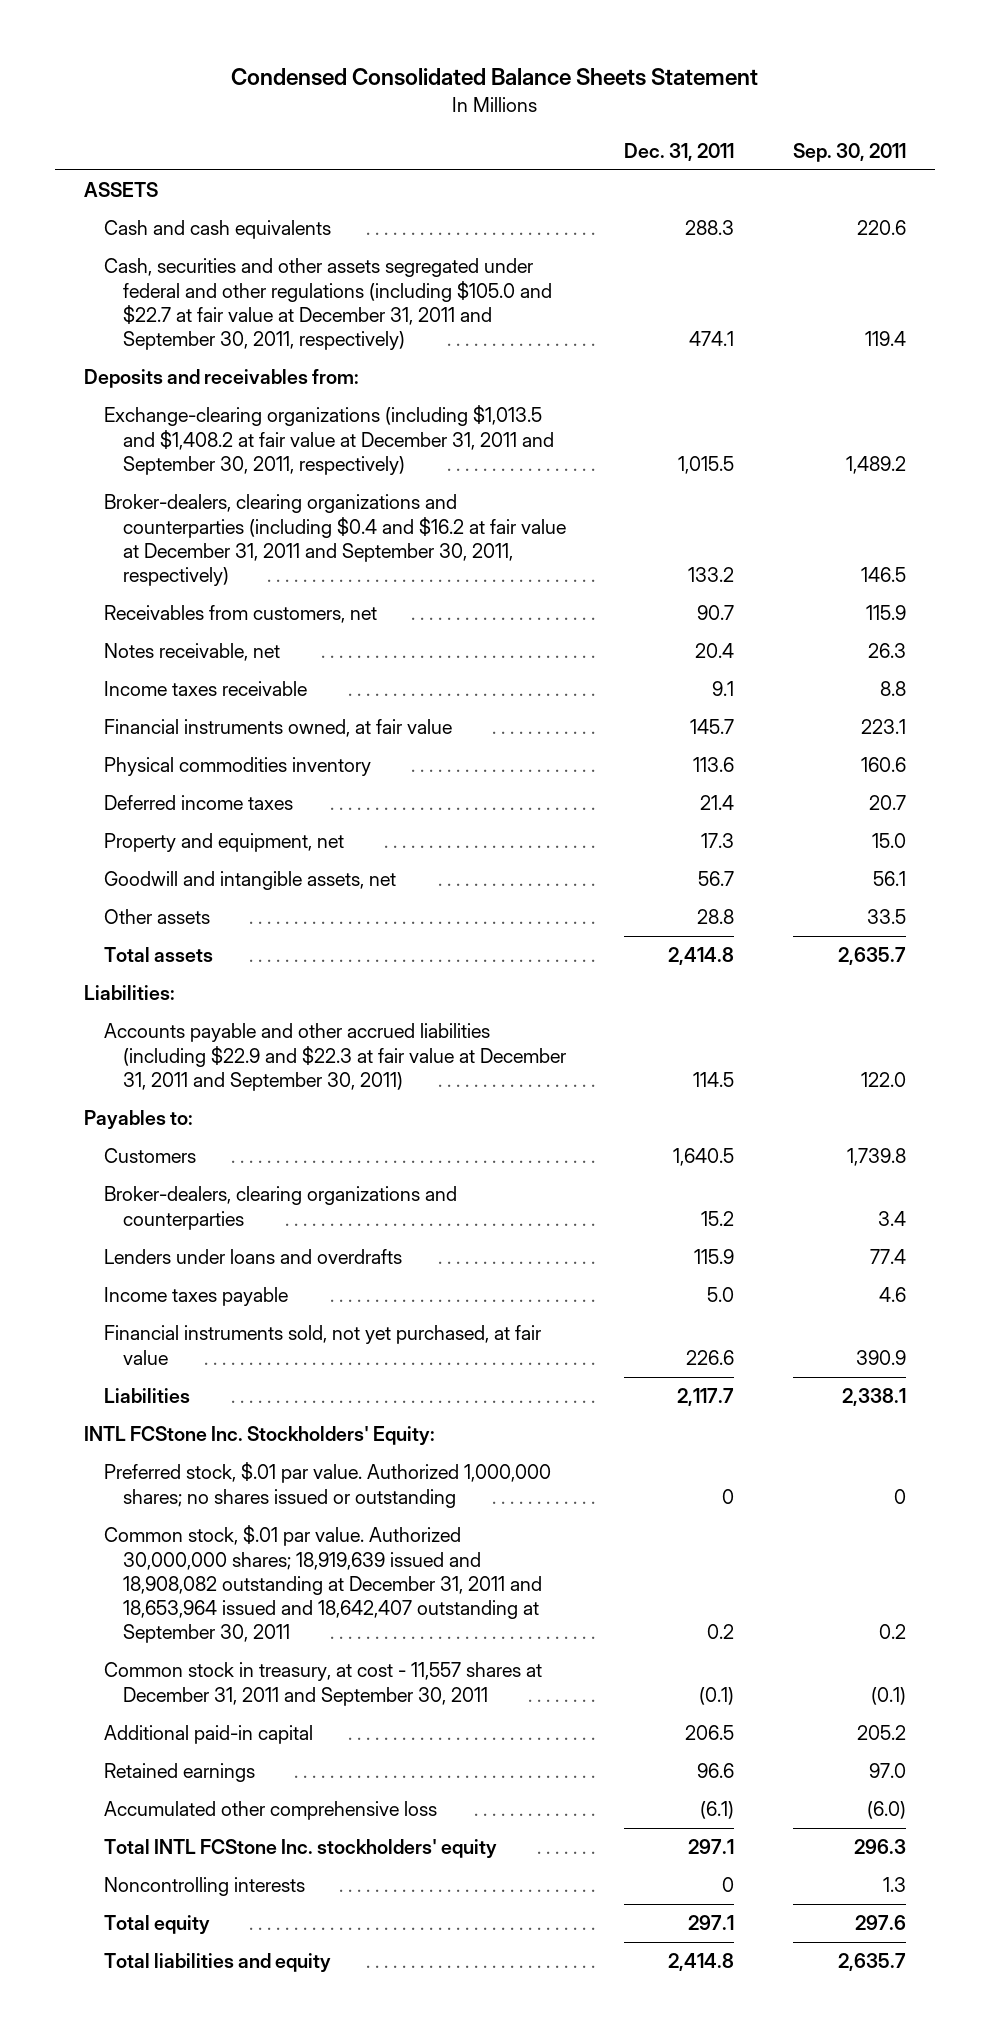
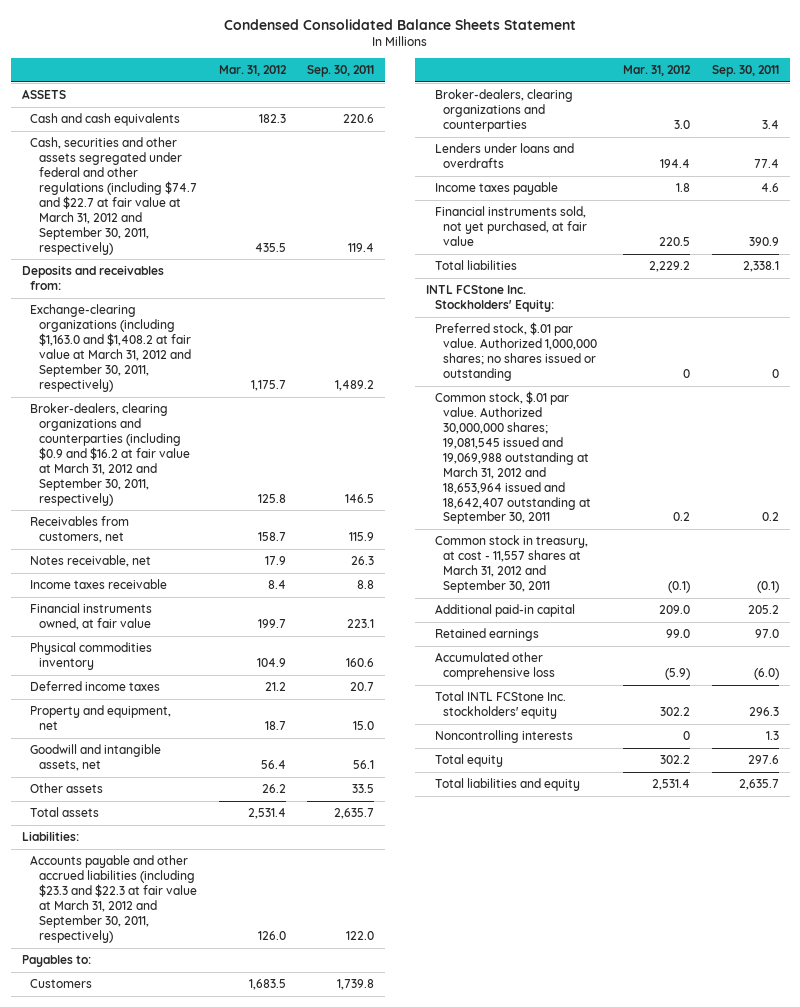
[624,143,735,162] Dec. 31, 2011 -> none
none -> [218,65,287,77] Mar. 31, 2012
[103,258,553,350] Cash, securities and other assets segregated under federal and other regulations (including $105.0 and $22.7 at fair value at December 31, 2011 and September 30, 2011, respectively) -> [30,137,197,255] Cash, securities and other assets segregated under federal and other regulations (including $74.7 and $22.7 at fair value at March 31, 2012 and September 30, 2011, respectively)
[103,405,555,475] Exchange-clearing organizations (including $1,013.5 and $1,408.2 at fair value at December 31, 2011 and September 30, 2011, respectively) -> [30,304,191,392] Exchange-clearing organizations (including $1,163.0 and $1,408.2 at fair value at March 31, 2012 and September 30, 2011, respectively)
[103,494,567,586] Broker-dealers, clearing organizations and counterparties (including $0.4 and $16.2 at fair value at December 31, 2011 and September 30, 2011, respectively) -> [30,403,190,506] Broker-dealers, clearing organizations and counterparties (including $0.9 and $16.2 at fair value at March 31, 2012 and September 30, 2011, respectively)
[103,1023,567,1091] Accounts payable and other accrued liabilities (including $22.9 and $22.3 at fair value at December 31, 2011 and September 30, 2011) -> [30,855,197,943] Accounts payable and other accrued liabilities (including $23.3 and $22.3 at fair value at March 31, 2012 and September 30, 2011, respectively)
[103,1388,190,1404] Liabilities -> [434,260,517,271] Total liabilities
[103,1525,543,1644] Common stock, $.01 par value. Authorized 30,000,000 shares; 18,919,639 issued and 18,908,082 outstanding at December 31, 2011 and 18,653,964 issued and 18,642,407 outstanding at September 30, 2011 -> [434,391,592,525] Common stock, $.01 par value. Authorized 30,000,000 shares; 19,081,545 issued and 19,069,988 outstanding at March 31, 2012 and 18,653,964 issued and 18,642,407 outstanding at September 30, 2011
[103,1662,542,1706] Common stock in treasury, at cost - 11,557 shares at December 31, 2011 and September 30, 2011 -> [434,535,588,593] Common stock in treasury, at cost - 11,557 shares at March 31, 2012 and September 30, 2011

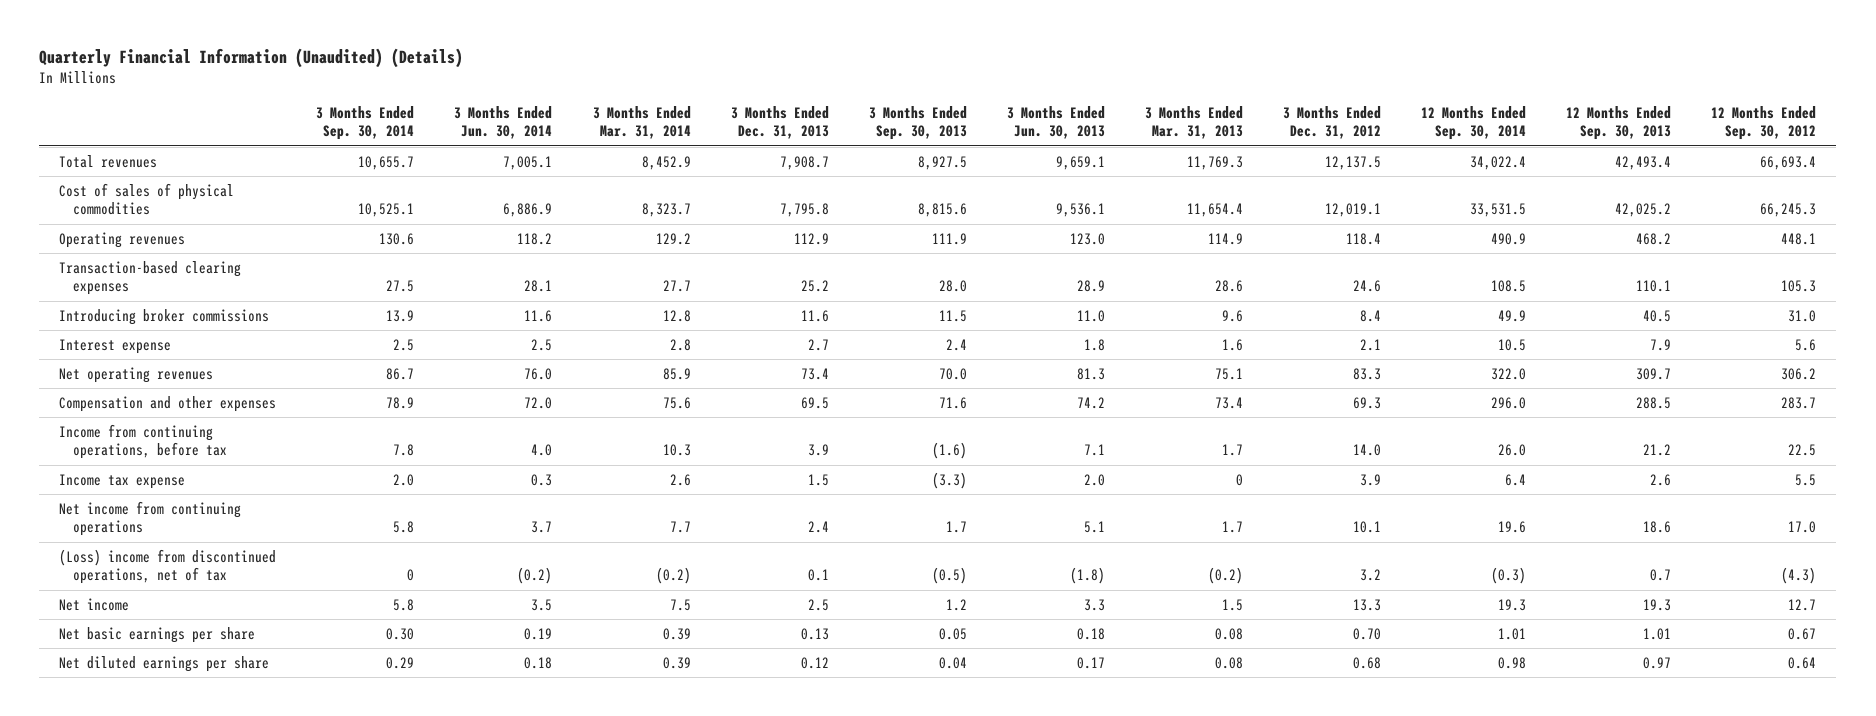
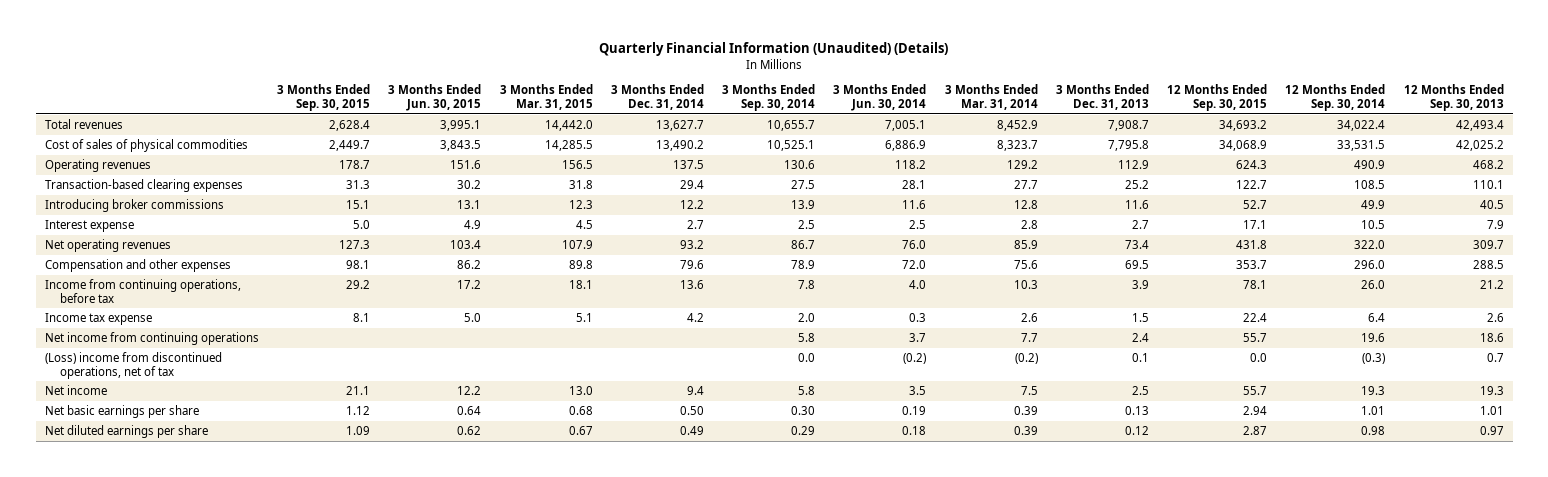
[868,105,967,141] 3 Months Ended Sep. 30, 2013 -> none
[1006,105,1105,140] 3 Months Ended Jun. 30, 2013 -> none
[1144,105,1243,140] 3 Months Ended Mar. 31, 2013 -> none
[1282,105,1381,140] 3 Months Ended Dec. 31, 2012 -> none
[1711,105,1817,141] 12 Months Ended Sep. 30, 2012 -> none
none -> [277,84,371,112] 3 Months Ended Sep. 30, 2015
none -> [388,84,482,112] 3 Months Ended Jun. 30, 2015
none -> [499,84,593,111] 3 Months Ended Mar. 31, 2015
none -> [610,84,704,111] 3 Months Ended Dec. 31, 2014
none -> [1167,84,1268,112] 12 Months Ended Sep. 30, 2015
[407,569,415,582] 0 -> [798,352,816,362] 0.0

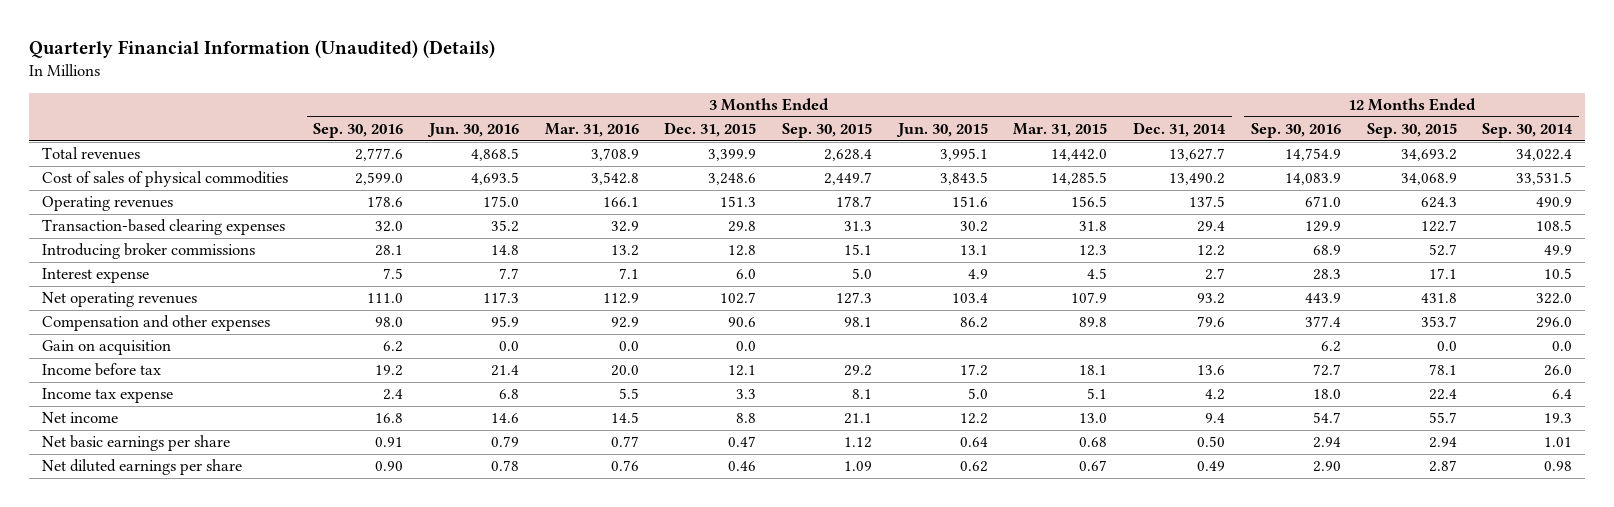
[722,84,816,112] 3 Months Ended Sep. 30, 2014 -> none
[833,84,927,112] 3 Months Ended Jun. 30, 2014 -> none
[944,84,1038,111] 3 Months Ended Mar. 31, 2014 -> none
[1055,84,1149,111] 3 Months Ended Dec. 31, 2013 -> none
[1403,84,1504,112] 12 Months Ended Sep. 30, 2013 -> none
none -> [313,123,404,139] Sep. 30, 2016
none -> [427,123,520,138] Jun. 30, 2016
none -> [544,123,639,138] Mar. 31, 2016
none -> [664,122,757,138] Dec. 31, 2015
none -> [1250,123,1341,139] Sep. 30, 2016
none -> [41,340,171,356] Gain on acquisition
[44,278,241,303] Income from continuing operations, before tax -> [41,363,161,377] Income before tax
[44,331,259,345] Net income from continuing operations -> none
[44,351,222,379] (Loss) income from discontinued operations, net of tax -> none

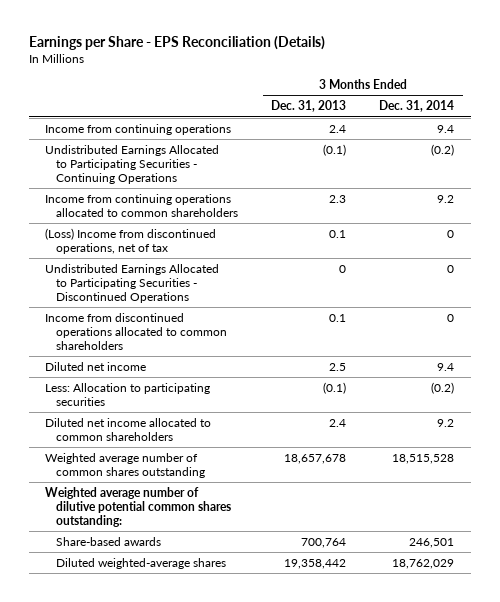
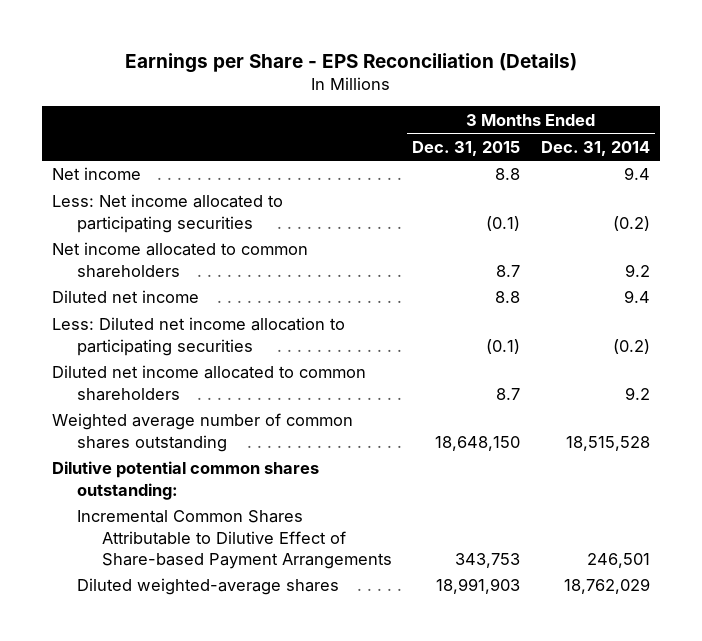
[271,100,347,113] Dec. 31, 2013 -> none
none -> [412,140,521,156] Dec. 31, 2015
[45,227,217,254] (Loss) Income from discontinued operations, net of tax -> none
[45,263,220,303] Undistributed Earnings Allocated to Participating Securities - Discontinued Operations -> none
[45,312,227,350] Income from discontinued operations allocated to common shareholders -> none
[45,123,232,135] Income from continuing operations -> [52,167,142,181] Net income
[45,144,220,184] Undistributed Earnings Allocated to Participating Securities - Continuing Operations -> [52,194,284,233] Less: Net income allocated to participating securities
[45,193,238,217] Income from continuing operations allocated to common shareholders -> [52,242,309,278] Net income allocated to common shareholders
[45,382,211,406] Less: Allocation to participating securities -> [52,317,346,356] Less: Diluted net income allocation to participating securities
[45,486,231,527] Weighted average number of dilutive potential common shares outstanding: -> [52,461,320,500] Dilutive potential common shares outstanding:
[55,536,161,546] Share-based awards -> [77,510,392,569] Incremental Common Shares Attributable to Dilutive Effect of Share-based Payment Arrangements

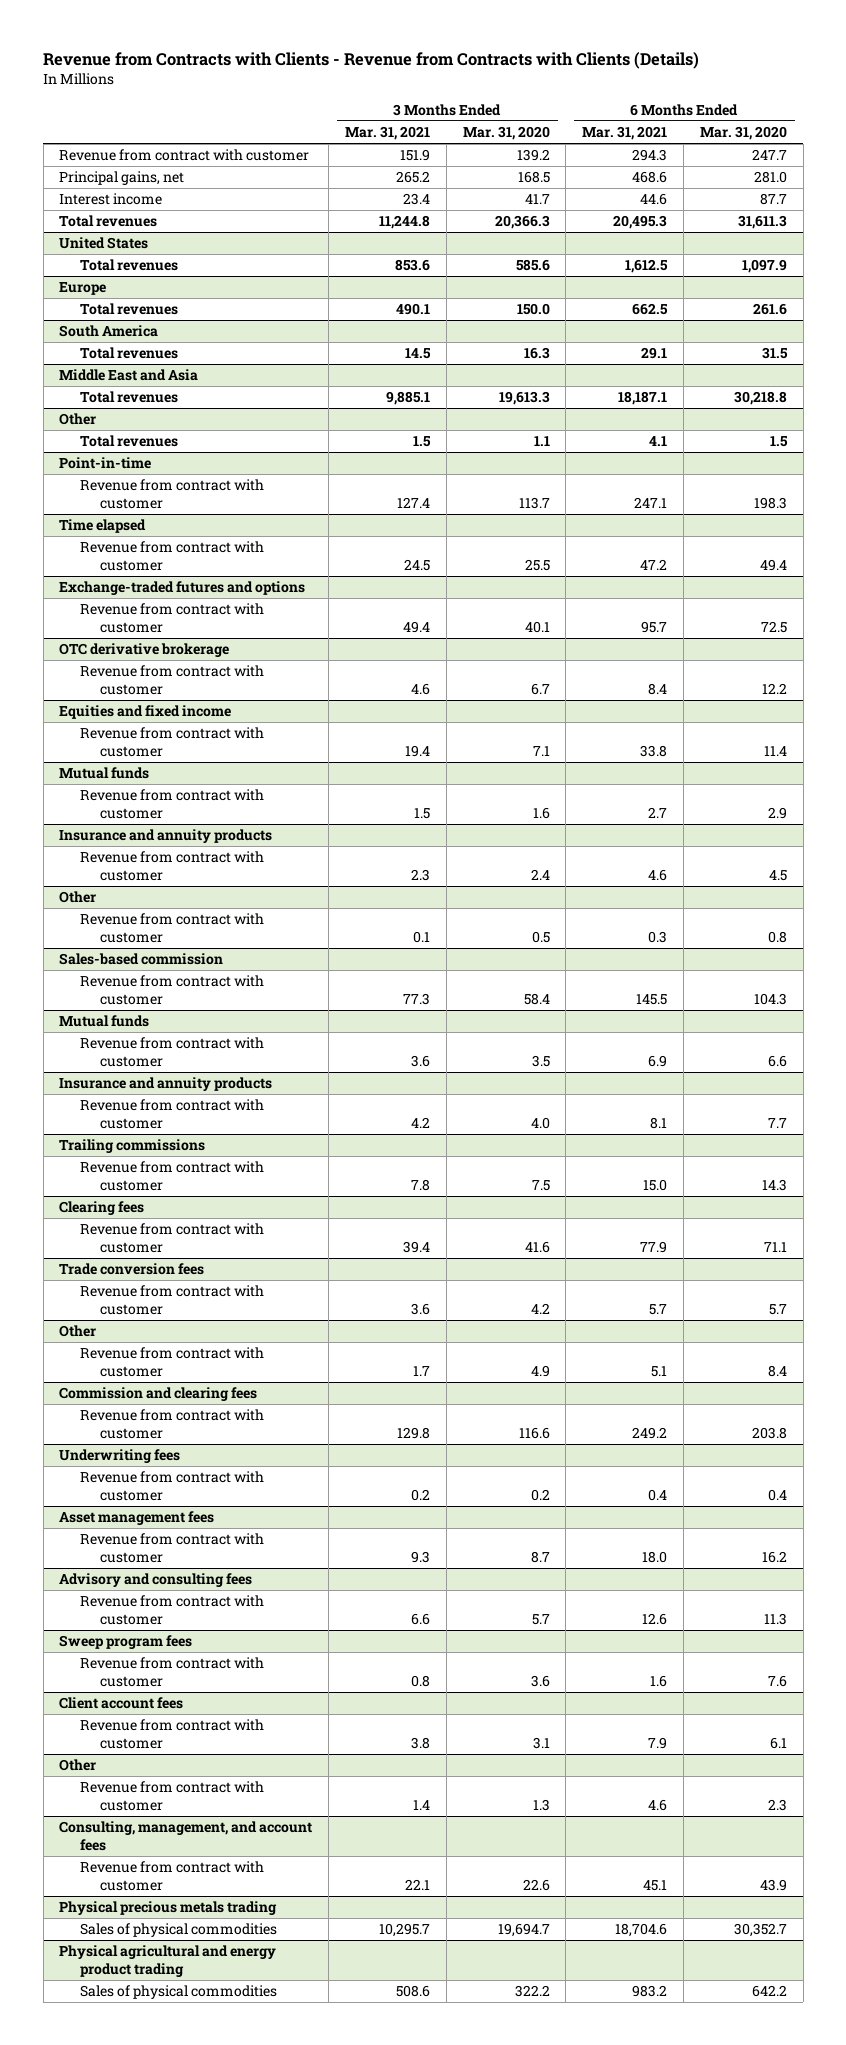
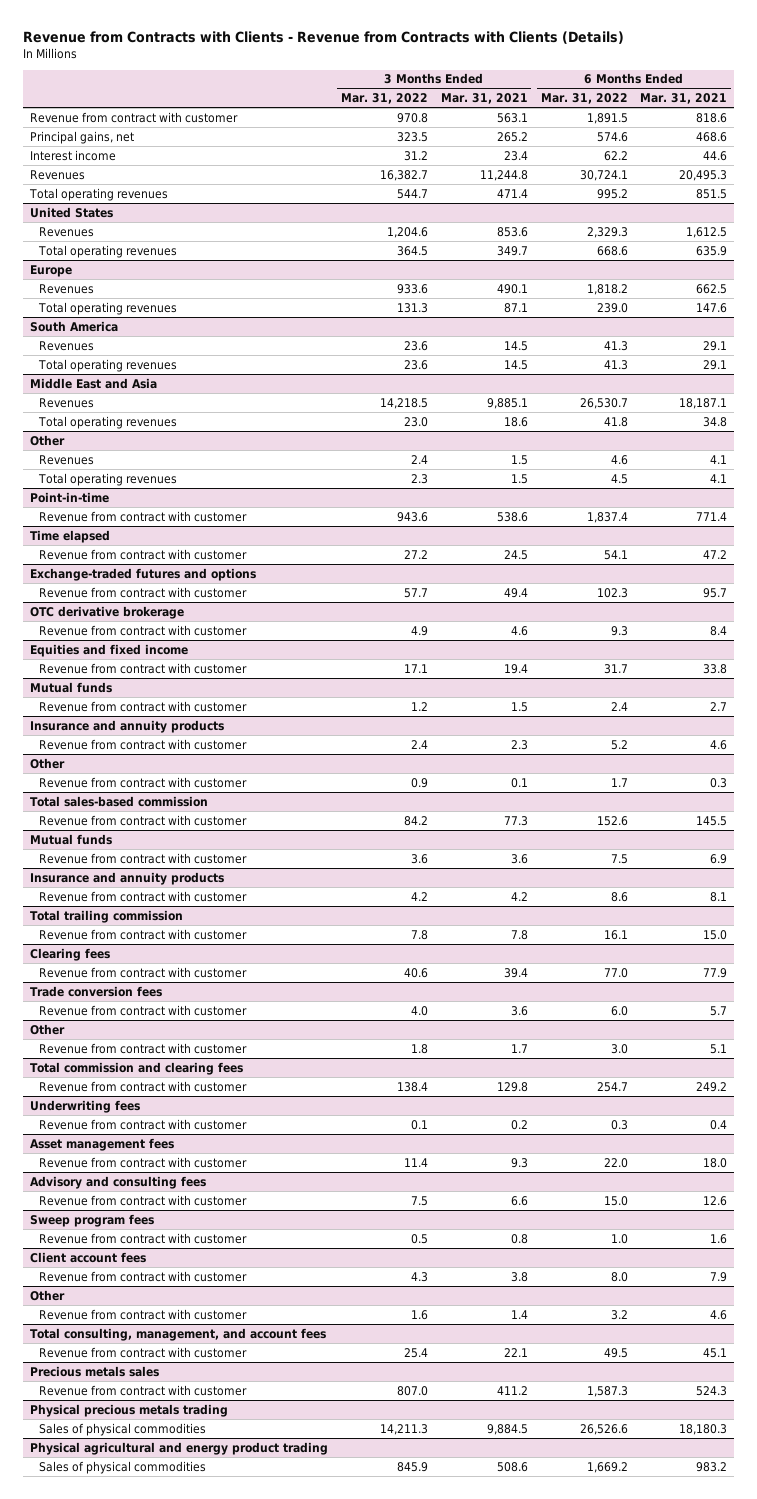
[462,125,550,140] Mar. 31, 2020 -> none
[699,125,787,140] Mar. 31, 2020 -> none
none -> [340,93,428,105] Mar. 31, 2022
none -> [540,93,628,105] Mar. 31, 2022
[399,149,430,162] 151.9 -> [496,112,528,123] 563.1
[632,149,668,162] 294.3 -> [696,112,728,123] 818.6
[59,215,158,228] Total revenues -> [29,169,85,180] Revenues
none -> [28,187,168,201] Total operating revenues
[79,259,178,272] Total revenues -> [38,226,94,237] Revenues
none -> [37,244,177,258] Total operating revenues
[79,303,178,316] Total revenues -> [38,283,94,294] Revenues
none -> [37,301,177,315] Total operating revenues
[79,347,178,360] Total revenues -> [38,340,94,351] Revenues
none -> [37,358,177,372] Total operating revenues
[79,391,178,404] Total revenues -> [38,397,94,408] Revenues
none -> [37,415,177,429] Total operating revenues
[79,435,178,448] Total revenues -> [38,454,94,465] Revenues
none -> [37,472,177,486] Total operating revenues
[396,497,430,509] 127.4 -> [496,511,528,522] 538.6
[634,497,668,509] 247.1 -> [696,511,728,521] 771.4
[59,953,224,966] Sales-based commission -> [29,795,208,807] Total sales-based commission
[59,1139,206,1154] Trailing commissions -> [29,909,183,923] Total trailing commission
[59,1387,258,1402] Commission and clearing fees -> [29,1061,243,1075] Total commission and clearing fees
[59,1821,313,1852] Consulting, management, and account fees -> [29,1327,326,1341] Total consulting, management, and account fees
none -> [29,1365,159,1377] Precious metals sales
none -> [38,1384,247,1396] Revenue from contract with customer
[378,1923,430,1938] 10,295.7 -> [486,1423,528,1435] 9,884.5
[615,1923,668,1938] 18,704.6 -> [679,1423,728,1435] 18,180.3

